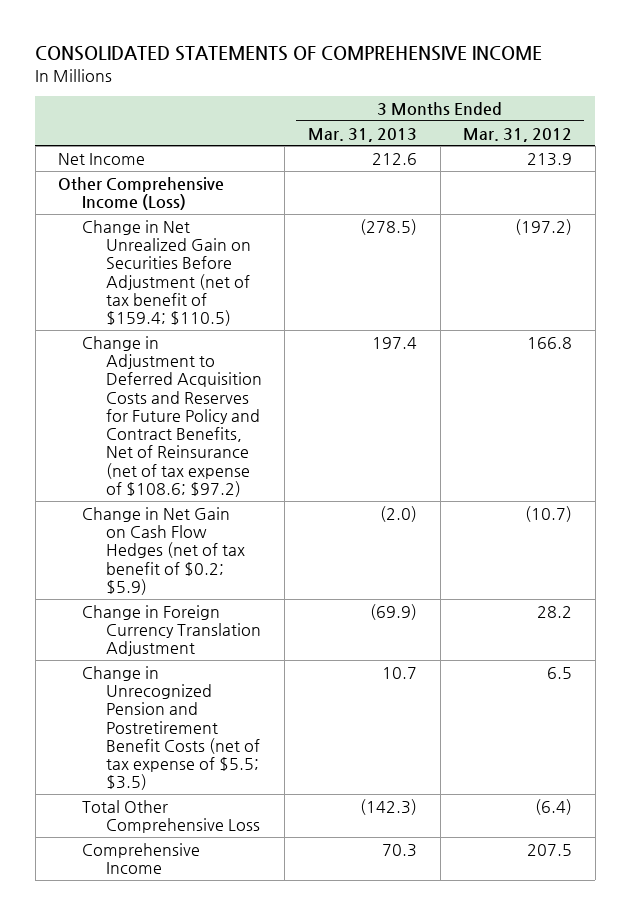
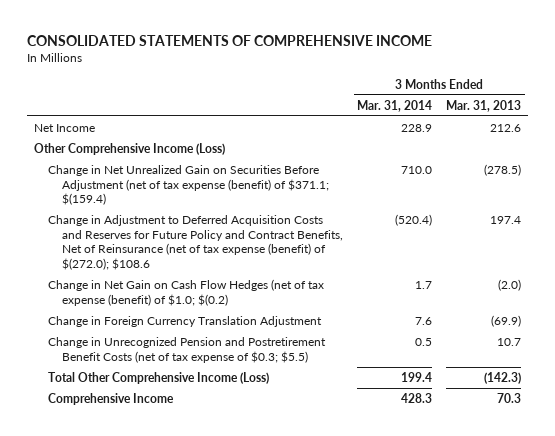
[463,127,573,142] Mar. 31, 2012 -> none
none -> [357,99,433,112] Mar. 31, 2014
[81,219,251,327] Change in Net Unrealized Gain on Securities Before Adjustment (net of tax benefit of $159.4; $110.5) -> [48,164,330,206] Change in Net Unrealized Gain on Securities Before Adjustment (net of tax expense (benefit) of $371.1; $(159.4)
[81,335,262,497] Change in Adjustment to Deferred Acquisition Costs and Reserves for Future Policy and Contract Benefits, Net of Reinsurance (net of tax expense of $108.6; $97.2) -> [48,214,344,271] Change in Adjustment to Deferred Acquisition Costs and Reserves for Future Policy and Contract Benefits, Net of Reinsurance (net of tax expense (benefit) of $(272.0); $108.6
[81,506,245,595] Change in Net Gain on Cash Flow Hedges (net of tax benefit of $0.2; $5.9) -> [48,278,325,306] Change in Net Gain on Cash Flow Hedges (net of tax expense (benefit) of $1.0; $(0.2)
[81,665,260,791] Change in Unrecognized Pension and Postretirement Benefit Costs (net of tax expense of $5.5; $3.5) -> [48,336,327,363] Change in Unrecognized Pension and Postretirement Benefit Costs (net of tax expense of $0.3; $5.5)
[81,799,260,834] Total Other Comprehensive Loss -> [48,371,270,384] Total Other Comprehensive Income (Loss)

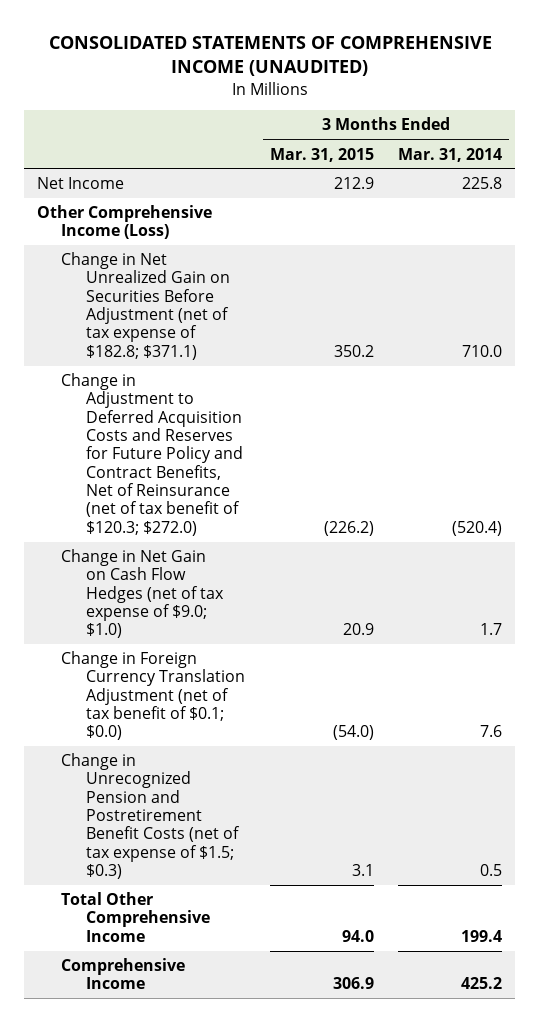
[27,34,433,46] CONSOLIDATED STATEMENTS OF COMPREHENSIVE INCOME -> [48,35,492,77] CONSOLIDATED STATEMENTS OF COMPREHENSIVE INCOME (UNAUDITED)
[446,99,522,112] Mar. 31, 2013 -> none
none -> [269,147,374,162] Mar. 31, 2015
[401,123,433,132] 228.9 -> [462,177,503,190] 225.8
[48,164,330,206] Change in Net Unrealized Gain on Securities Before Adjustment (net of tax expense (benefit) of $371.1; $(159.4) -> [61,252,230,360] Change in Net Unrealized Gain on Securities Before Adjustment (net of tax expense of $182.8; $371.1)
[48,214,344,271] Change in Adjustment to Deferred Acquisition Costs and Reserves for Future Policy and Contract Benefits, Net of Reinsurance (net of tax expense (benefit) of $(272.0); $108.6 -> [61,373,243,536] Change in Adjustment to Deferred Acquisition Costs and Reserves for Future Policy and Contract Benefits, Net of Reinsurance (net of tax benefit of $120.3; $272.0)
[48,278,325,306] Change in Net Gain on Cash Flow Hedges (net of tax expense (benefit) of $1.0; $(0.2) -> [61,549,224,639] Change in Net Gain on Cash Flow Hedges (net of tax expense of $9.0; $1.0)
[48,315,323,327] Change in Foreign Currency Translation Adjustment -> [61,651,245,741] Change in Foreign Currency Translation Adjustment (net of tax benefit of $0.1; $0.0)
[48,336,327,363] Change in Unrecognized Pension and Postretirement Benefit Costs (net of tax expense of $0.3; $5.5) -> [61,753,240,879] Change in Unrecognized Pension and Postretirement Benefit Costs (net of tax expense of $1.5; $0.3)
[48,371,270,384] Total Other Comprehensive Income (Loss) -> [61,892,210,942] Total Other Comprehensive Income
[401,392,433,403] 428.3 -> [461,977,503,990] 425.2

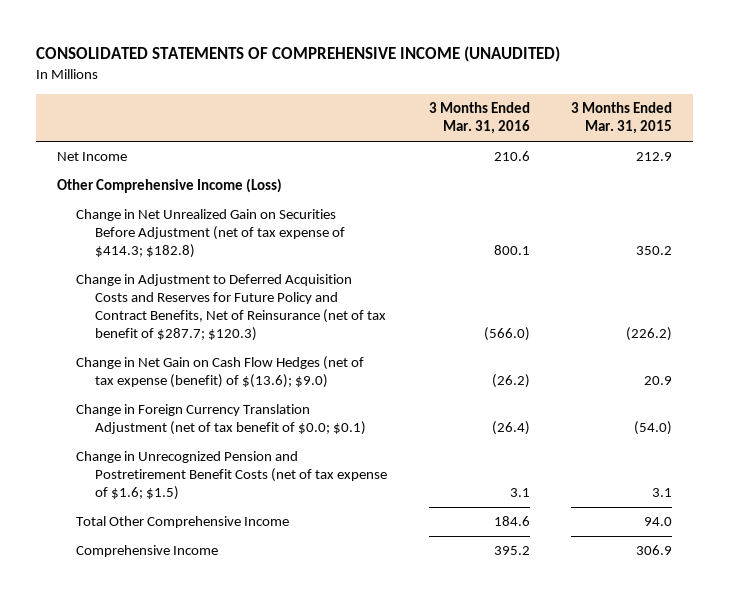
[398,147,503,162] Mar. 31, 2014 -> none
none -> [428,102,530,135] 3 Months Ended Mar. 31, 2016
[61,252,230,360] Change in Net Unrealized Gain on Securities Before Adjustment (net of tax expense of $182.8; $371.1) -> [76,209,346,258] Change in Net Unrealized Gain on Securities Before Adjustment (net of tax expense of $414.3; $182.8)
[61,373,243,536] Change in Adjustment to Deferred Acquisition Costs and Reserves for Future Policy and Contract Benefits, Net of Reinsurance (net of tax benefit of $120.3; $272.0) -> [76,274,387,341] Change in Adjustment to Deferred Acquisition Costs and Reserves for Future Policy and Contract Benefits, Net of Reinsurance (net of tax benefit of $287.7; $120.3)
[61,549,224,639] Change in Net Gain on Cash Flow Hedges (net of tax expense of $9.0; $1.0) -> [76,356,365,389] Change in Net Gain on Cash Flow Hedges (net of tax expense (benefit) of $(13.6); $9.0)
[61,651,245,741] Change in Foreign Currency Translation Adjustment (net of tax benefit of $0.1; $0.0) -> [76,404,367,436] Change in Foreign Currency Translation Adjustment (net of tax benefit of $0.0; $0.1)
[61,753,240,879] Change in Unrecognized Pension and Postretirement Benefit Costs (net of tax expense of $1.5; $0.3) -> [76,451,388,500] Change in Unrecognized Pension and Postretirement Benefit Costs (net of tax expense of $1.6; $1.5)

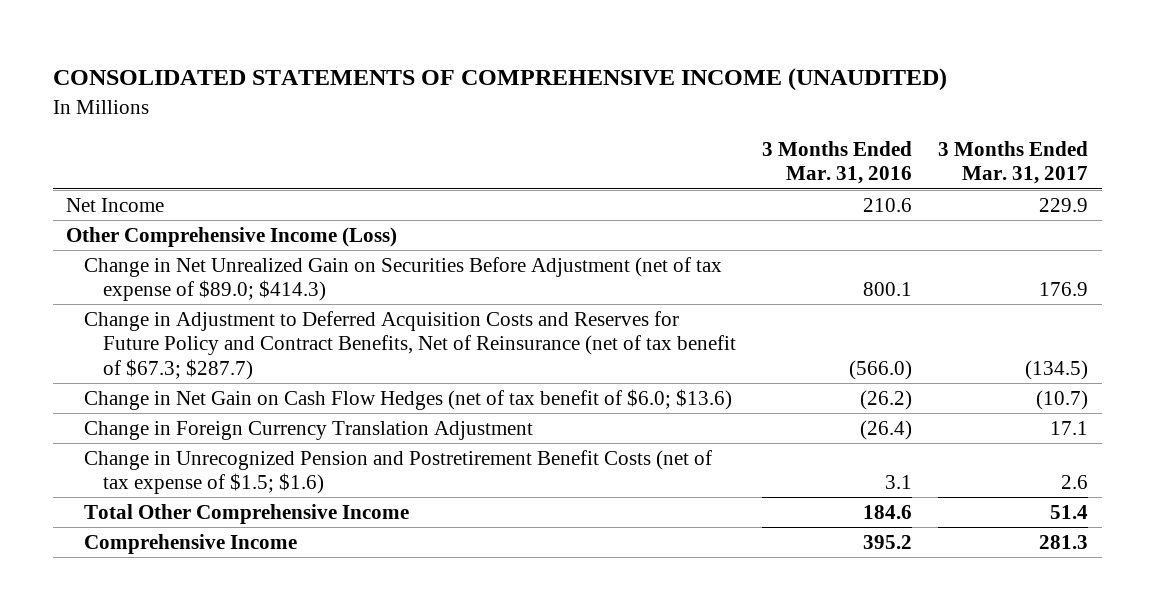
[571,102,673,135] 3 Months Ended Mar. 31, 2015 -> none
none -> [938,141,1089,185] 3 Months Ended Mar. 31, 2017
[76,209,346,258] Change in Net Unrealized Gain on Securities Before Adjustment (net of tax expense of $414.3; $182.8) -> [84,256,723,302] Change in Net Unrealized Gain on Securities Before Adjustment (net of tax expense of $89.0; $414.3)
[76,274,387,341] Change in Adjustment to Deferred Acquisition Costs and Reserves for Future Policy and Contract Benefits, Net of Reinsurance (net of tax benefit of $287.7; $120.3) -> [84,310,736,380] Change in Adjustment to Deferred Acquisition Costs and Reserves for Future Policy and Contract Benefits, Net of Reinsurance (net of tax benefit of $67.3; $287.7)
[76,356,365,389] Change in Net Gain on Cash Flow Hedges (net of tax expense (benefit) of $(13.6); $9.0) -> [84,388,733,410] Change in Net Gain on Cash Flow Hedges (net of tax benefit of $6.0; $13.6)
[76,404,367,436] Change in Foreign Currency Translation Adjustment (net of tax benefit of $0.0; $0.1) -> [84,420,534,440] Change in Foreign Currency Translation Adjustment
[76,451,388,500] Change in Unrecognized Pension and Postretirement Benefit Costs (net of tax expense of $1.6; $1.5) -> [84,449,713,495] Change in Unrecognized Pension and Postretirement Benefit Costs (net of tax expense of $1.5; $1.6)

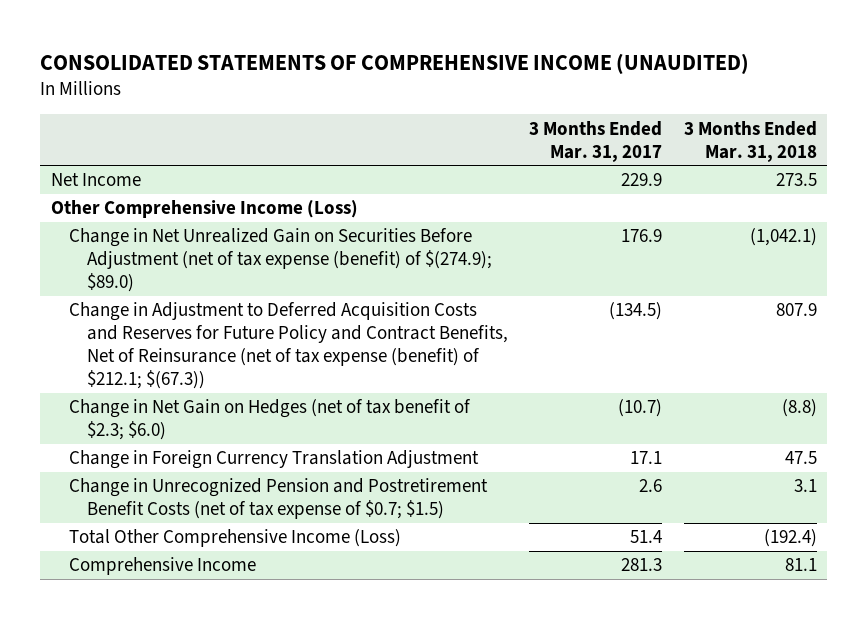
[762,141,913,185] 3 Months Ended Mar. 31, 2016 -> none
none -> [683,120,817,162] 3 Months Ended Mar. 31, 2018
[84,256,723,302] Change in Net Unrealized Gain on Securities Before Adjustment (net of tax expense of $89.0; $414.3) -> [68,228,492,292] Change in Net Unrealized Gain on Securities Before Adjustment (net of tax expense (benefit) of $(274.9); $89.0)
[84,310,736,380] Change in Adjustment to Deferred Acquisition Costs and Reserves for Future Policy and Contract Benefits, Net of Reinsurance (net of tax benefit of $67.3; $287.7) -> [68,302,508,389] Change in Adjustment to Deferred Acquisition Costs and Reserves for Future Policy and Contract Benefits, Net of Reinsurance (net of tax expense (benefit) of $212.1; $(67.3))
[84,388,733,410] Change in Net Gain on Cash Flow Hedges (net of tax benefit of $6.0; $13.6) -> [68,399,471,441] Change in Net Gain on Hedges (net of tax benefit of $2.3; $6.0)
[84,449,713,495] Change in Unrecognized Pension and Postretirement Benefit Costs (net of tax expense of $1.5; $1.6) -> [68,478,488,520] Change in Unrecognized Pension and Postretirement Benefit Costs (net of tax expense of $0.7; $1.5)
[84,503,410,524] Total Other Comprehensive Income -> [68,529,401,548] Total Other Comprehensive Income (Loss)

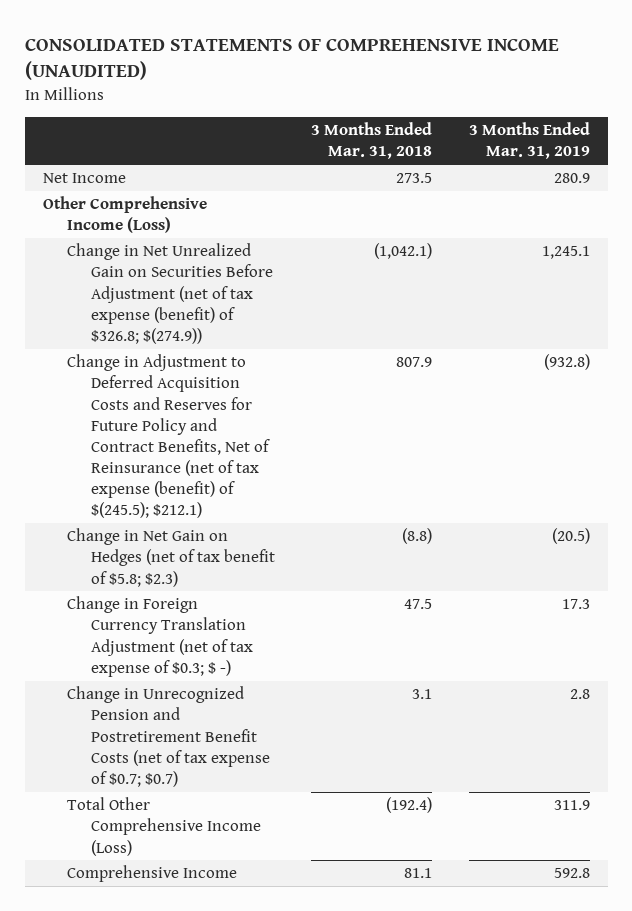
[529,120,663,162] 3 Months Ended Mar. 31, 2017 -> none
none -> [468,122,590,160] 3 Months Ended Mar. 31, 2019
[68,228,492,292] Change in Net Unrealized Gain on Securities Before Adjustment (net of tax expense (benefit) of $(274.9); $89.0) -> [66,243,273,344] Change in Net Unrealized Gain on Securities Before Adjustment (net of tax expense (benefit) of $326.8; $(274.9))
[68,302,508,389] Change in Adjustment to Deferred Acquisition Costs and Reserves for Future Policy and Contract Benefits, Net of Reinsurance (net of tax expense (benefit) of $212.1; $(67.3)) -> [66,354,270,518] Change in Adjustment to Deferred Acquisition Costs and Reserves for Future Policy and Contract Benefits, Net of Reinsurance (net of tax expense (benefit) of $(245.5); $212.1)
[68,399,471,441] Change in Net Gain on Hedges (net of tax benefit of $2.3; $6.0) -> [66,528,275,587] Change in Net Gain on Hedges (net of tax benefit of $5.8; $2.3)
[68,450,479,470] Change in Foreign Currency Translation Adjustment -> [66,596,253,677] Change in Foreign Currency Translation Adjustment (net of tax expense of $0.3; $ -)
[68,478,488,520] Change in Unrecognized Pension and Postretirement Benefit Costs (net of tax expense of $0.7; $1.5) -> [66,686,270,787] Change in Unrecognized Pension and Postretirement Benefit Costs (net of tax expense of $0.7; $0.7)

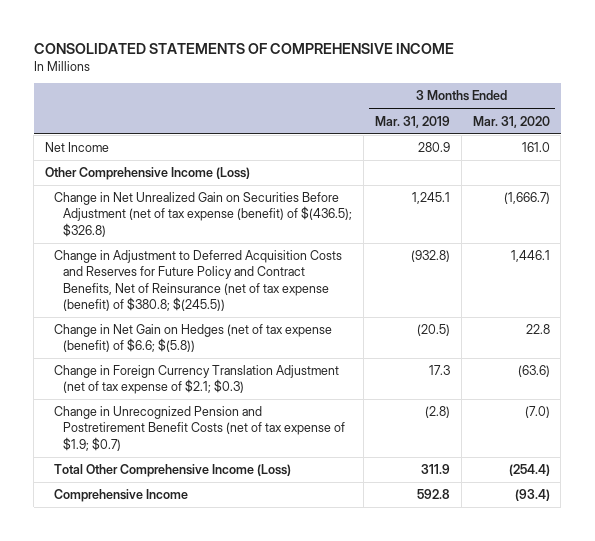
[24,37,559,81] CONSOLIDATED STATEMENTS OF COMPREHENSIVE INCOME (UNAUDITED) -> [33,42,454,54] CONSOLIDATED STATEMENTS OF COMPREHENSIVE INCOME
[311,122,433,160] 3 Months Ended Mar. 31, 2018 -> none
none -> [472,115,550,128] Mar. 31, 2020
[66,243,273,344] Change in Net Unrealized Gain on Securities Before Adjustment (net of tax expense (benefit) of $326.8; $(274.9)) -> [54,192,353,237] Change in Net Unrealized Gain on Securities Before Adjustment (net of tax expense (benefit) of $(436.5); $326.8)
[66,354,270,518] Change in Adjustment to Deferred Acquisition Costs and Reserves for Future Policy and Contract Benefits, Net of Reinsurance (net of tax expense (benefit) of $(245.5); $212.1) -> [54,250,343,311] Change in Adjustment to Deferred Acquisition Costs and Reserves for Future Policy and Contract Benefits, Net of Reinsurance (net of tax expense (benefit) of $380.8; $(245.5))
[66,528,275,587] Change in Net Gain on Hedges (net of tax benefit of $5.8; $2.3) -> [54,324,333,353] Change in Net Gain on Hedges (net of tax expense (benefit) of $6.6; $(5.8))
[66,596,253,677] Change in Foreign Currency Translation Adjustment (net of tax expense of $0.3; $ -) -> [54,365,340,395] Change in Foreign Currency Translation Adjustment (net of tax expense of $2.1; $0.3)
[66,686,270,787] Change in Unrecognized Pension and Postretirement Benefit Costs (net of tax expense of $0.7; $0.7) -> [54,406,346,451] Change in Unrecognized Pension and Postretirement Benefit Costs (net of tax expense of $1.9; $0.7)
[569,689,590,700] 2.8 -> [425,406,451,419] (2.8)

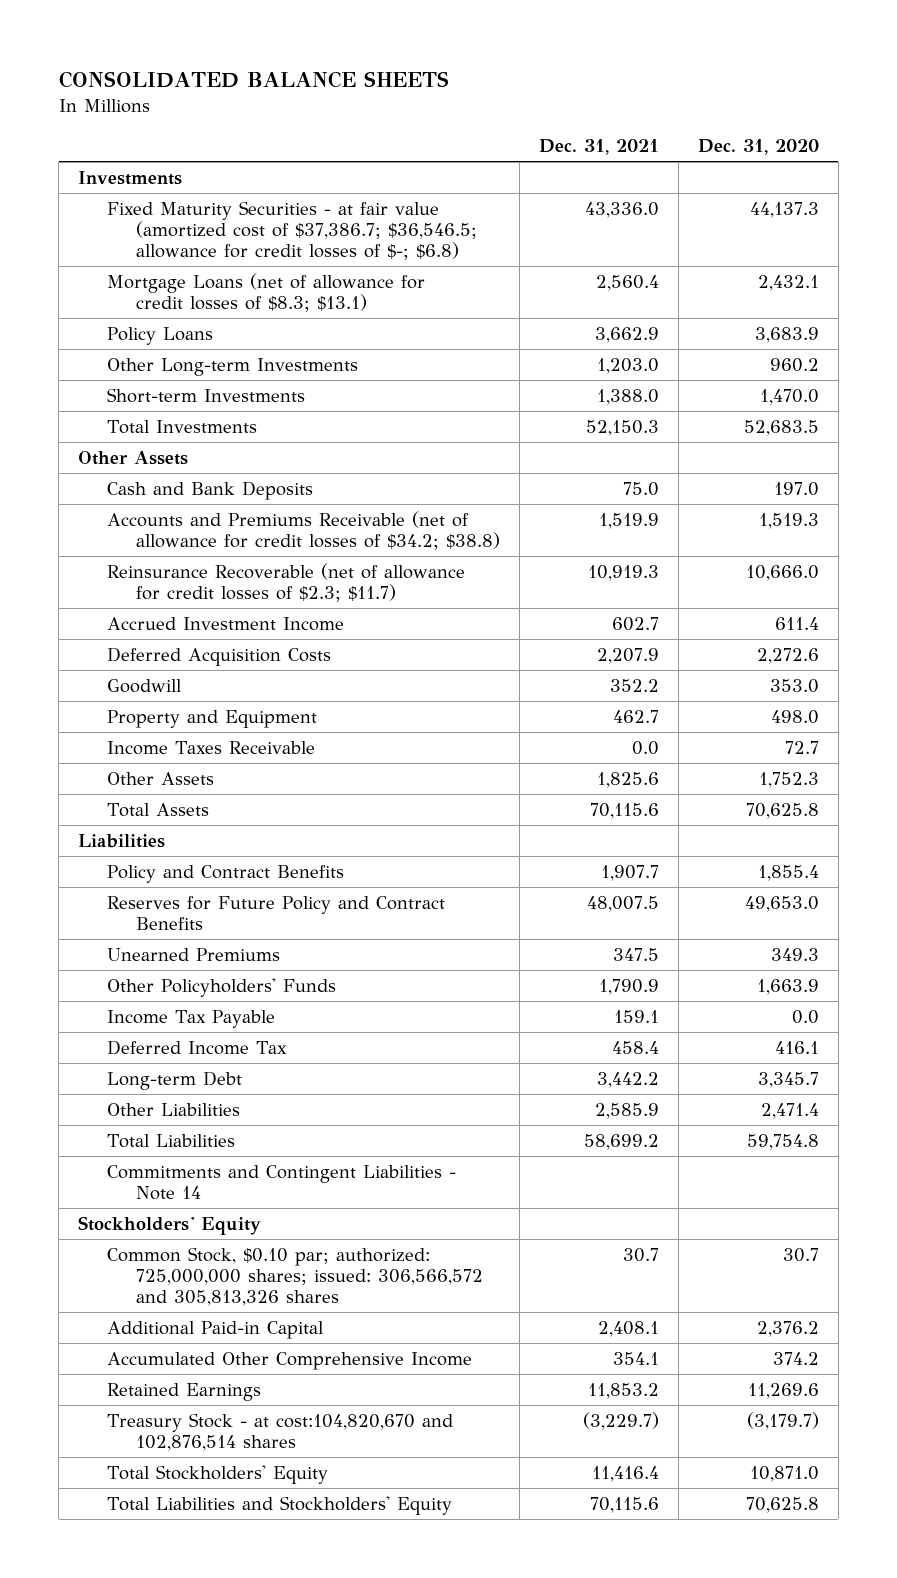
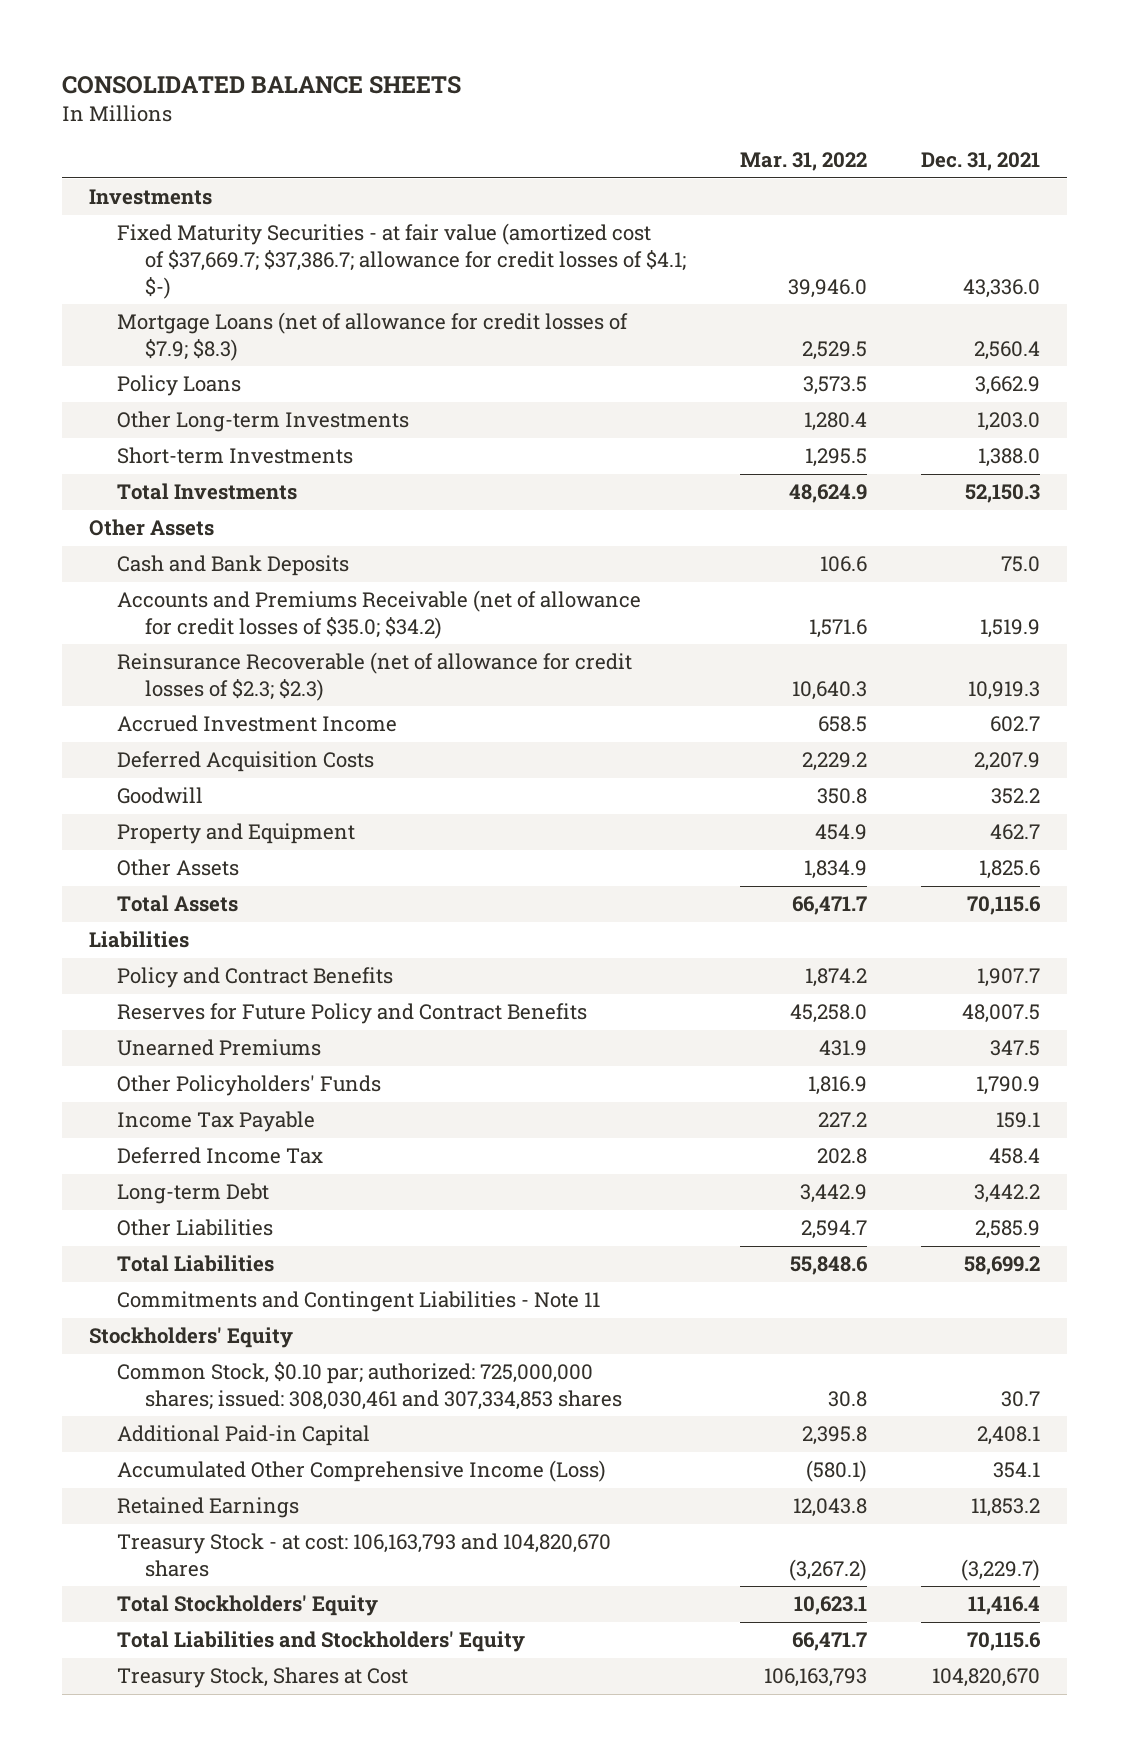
[697,139,819,156] Dec. 31, 2020 -> none
none -> [739,151,867,171] Mar. 31, 2022
[107,200,477,261] Fixed Maturity Securities - at fair value (amortized cost of $37,386.7; $36,546.5; allowance for credit losses of $-; $6.8) -> [116,223,686,299] Fixed Maturity Securities - at fair value (amortized cost of $37,669.7; $37,386.7; allowance for credit losses of $4.1; $-)
[107,272,426,312] Mortgage Loans (net of allowance for credit losses of $8.3; $13.1) -> [116,312,628,361] Mortgage Loans (net of allowance for credit losses of $7.9; $8.3)
[107,510,500,550] Accounts and Premiums Receivable (net of allowance for credit losses of $34.2; $38.8) -> [116,590,641,639] Accounts and Premiums Receivable (net of allowance for credit losses of $35.0; $34.2)
[107,562,466,602] Reinsurance Recoverable (net of allowance for credit losses of $2.3; $11.7) -> [116,652,632,701] Reinsurance Recoverable (net of allowance for credit losses of $2.3; $2.3)
[107,740,316,755] Income Taxes Receivable -> none
[107,1164,457,1200] Commitments and Contingent Liabilities - Note 14 -> [116,1291,600,1313] Commitments and Contingent Liabilities - Note 11
[107,1246,483,1307] Common Stock, $0.10 par; authorized: 725,000,000 shares; issued: 306,566,572 and 305,813,326 shares -> [116,1362,622,1410] Common Stock, $0.10 par; authorized: 725,000,000 shares; issued: 308,030,461 and 307,334,853 shares
[107,1351,473,1370] Accumulated Other Comprehensive Income -> [116,1460,606,1483] Accumulated Other Comprehensive Income (Loss)
[107,1412,454,1451] Treasury Stock - at cost:104,820,670 and 102,876,514 shares -> [116,1533,611,1577] Treasury Stock - at cost: 106,163,793 and 104,820,670 shares
none -> [116,1667,408,1689] Treasury Stock, Shares at Cost

